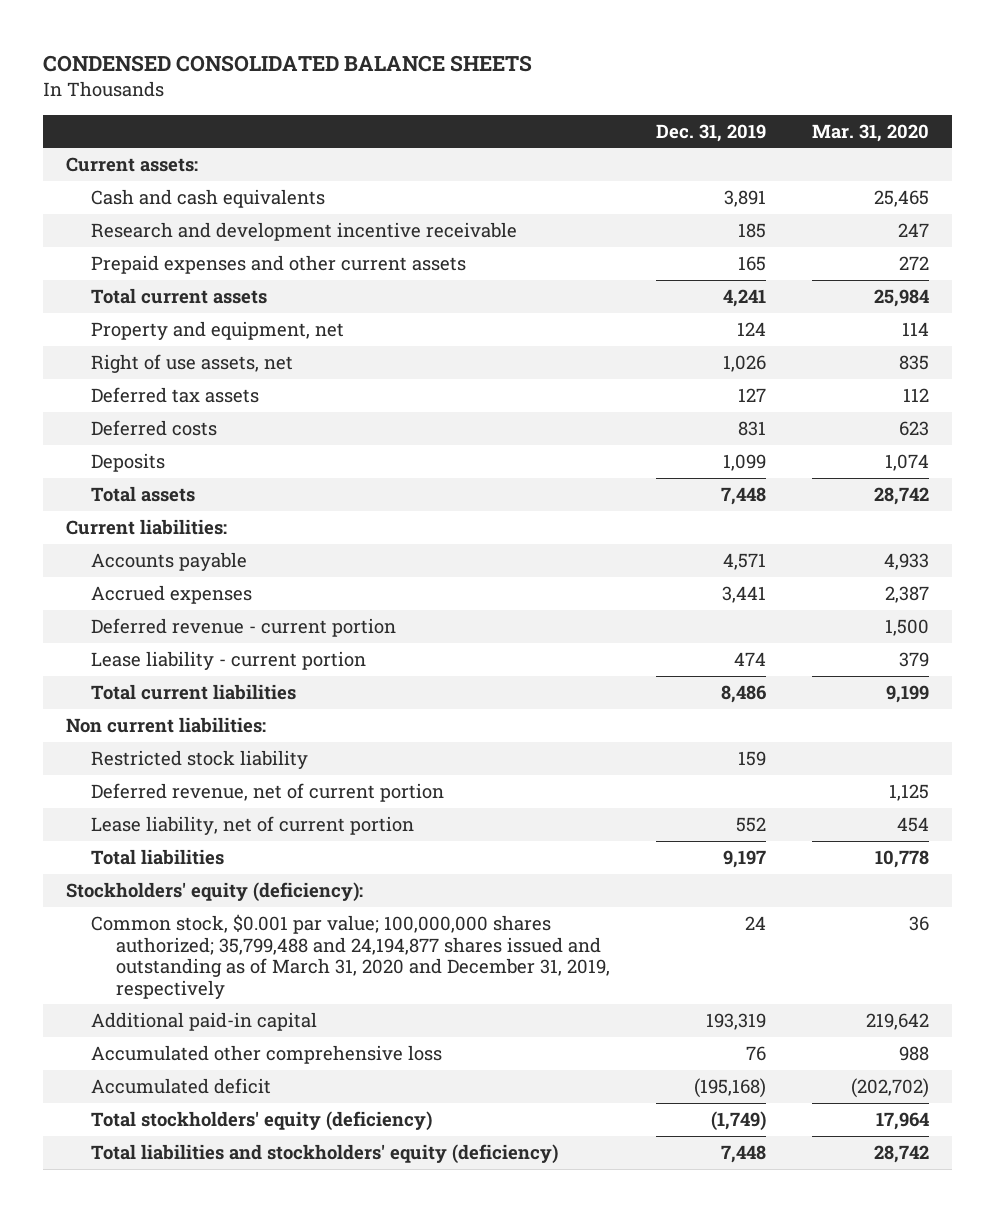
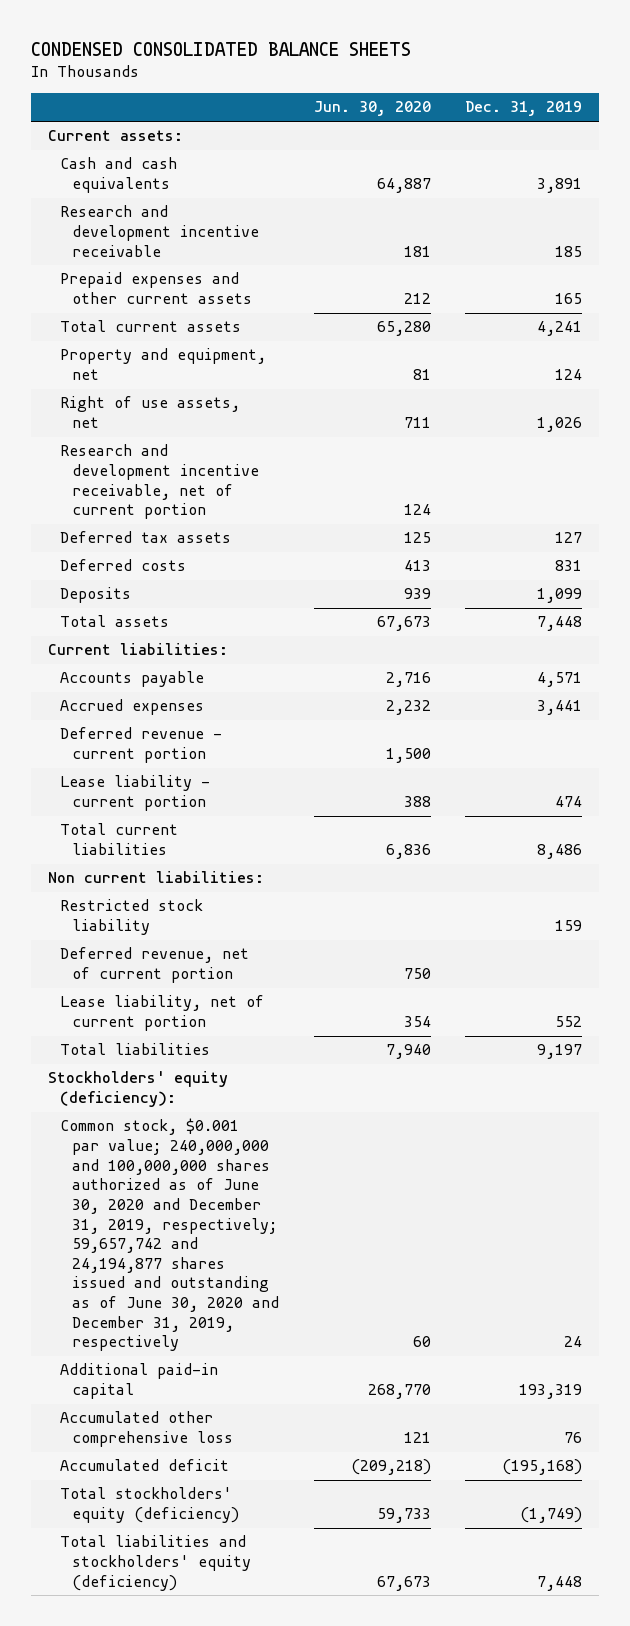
[811,123,929,142] Mar. 31, 2020 -> none
none -> [313,101,431,117] Jun. 30, 2020
none -> [60,444,260,520] Research and development incentive receivable, net of current portion
[90,913,610,999] Common stock, $0.001 par value; 100,000,000 shares authorized; 35,799,488 and 24,194,877 shares issued and outstanding as of March 31, 2020 and December 31, 2019, respectively -> [60,1118,280,1352] Common stock, $0.001 par value; 240,000,000 and 100,000,000 shares authorized as of June 30, 2020 and December 31, 2019, respectively; 59,657,742 and 24,194,877 shares issued and outstanding as of June 30, 2020 and December 31, 2019, respectively

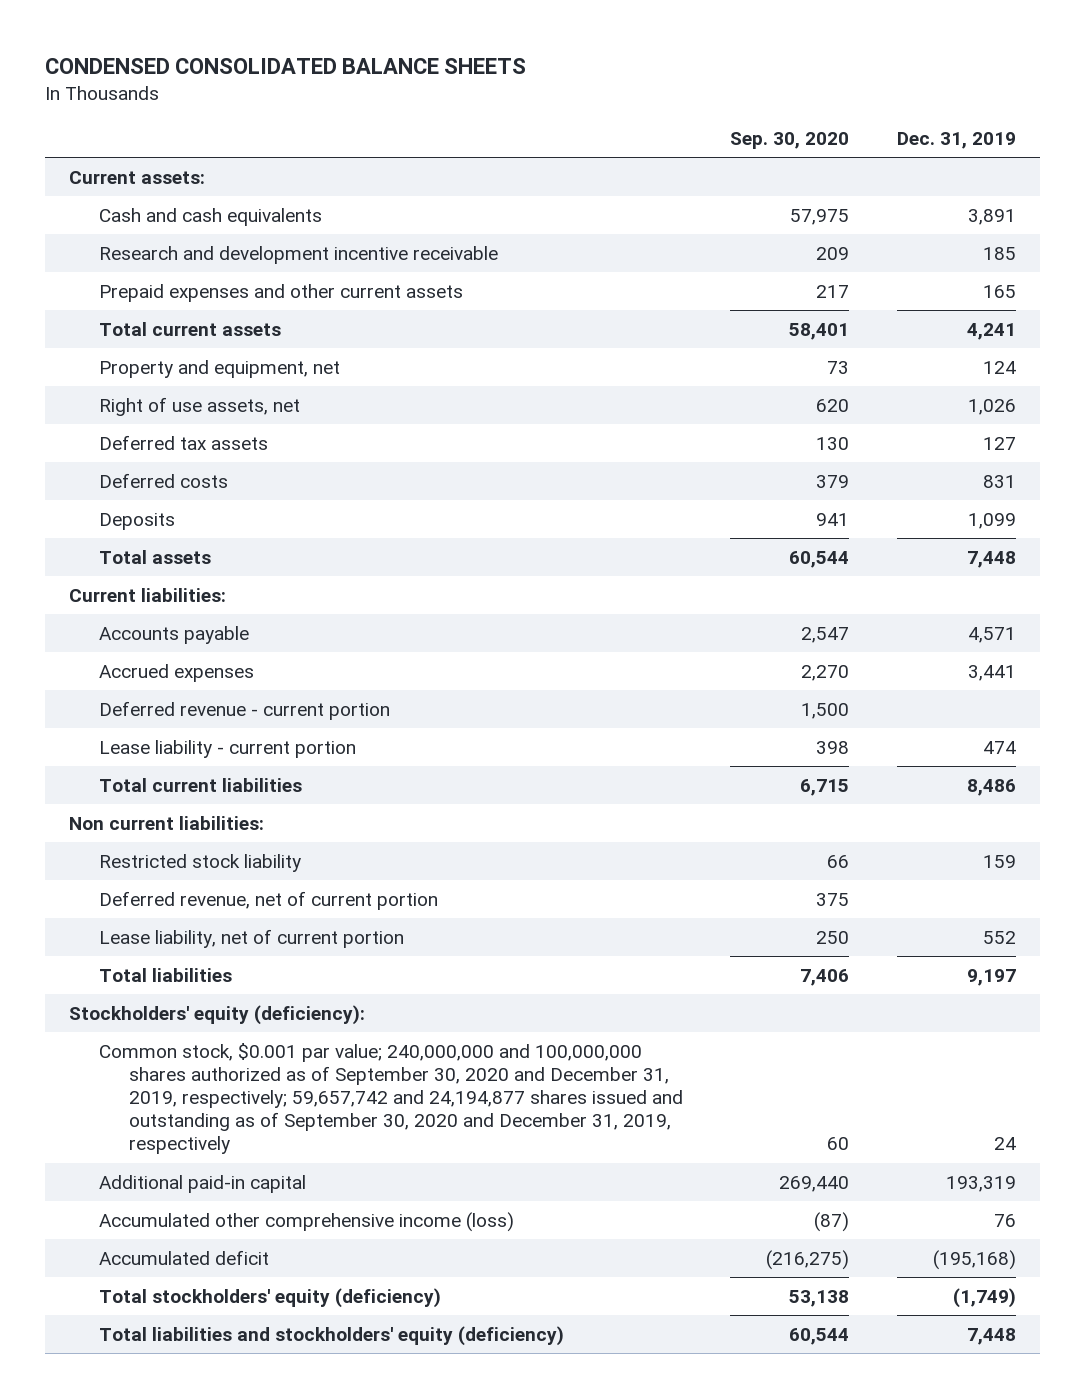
[313,101,431,117] Jun. 30, 2020 -> none
none -> [730,131,850,149] Sep. 30, 2020
[60,444,260,520] Research and development incentive receivable, net of current portion -> none
[60,1118,280,1352] Common stock, $0.001 par value; 240,000,000 and 100,000,000 shares authorized as of June 30, 2020 and December 31, 2019, respectively; 59,657,742 and 24,194,877 shares issued and outstanding as of June 30, 2020 and December 31, 2019, respectively -> [98,1042,683,1155] Common stock, $0.001 par value; 240,000,000 and 100,000,000 shares authorized as of September 30, 2020 and December 31, 2019, respectively; 59,657,742 and 24,194,877 shares issued and outstanding as of September 30, 2020 and December 31, 2019, respectively
[60,1411,234,1448] Accumulated other comprehensive loss -> [98,1211,514,1232] Accumulated other comprehensive income (loss)

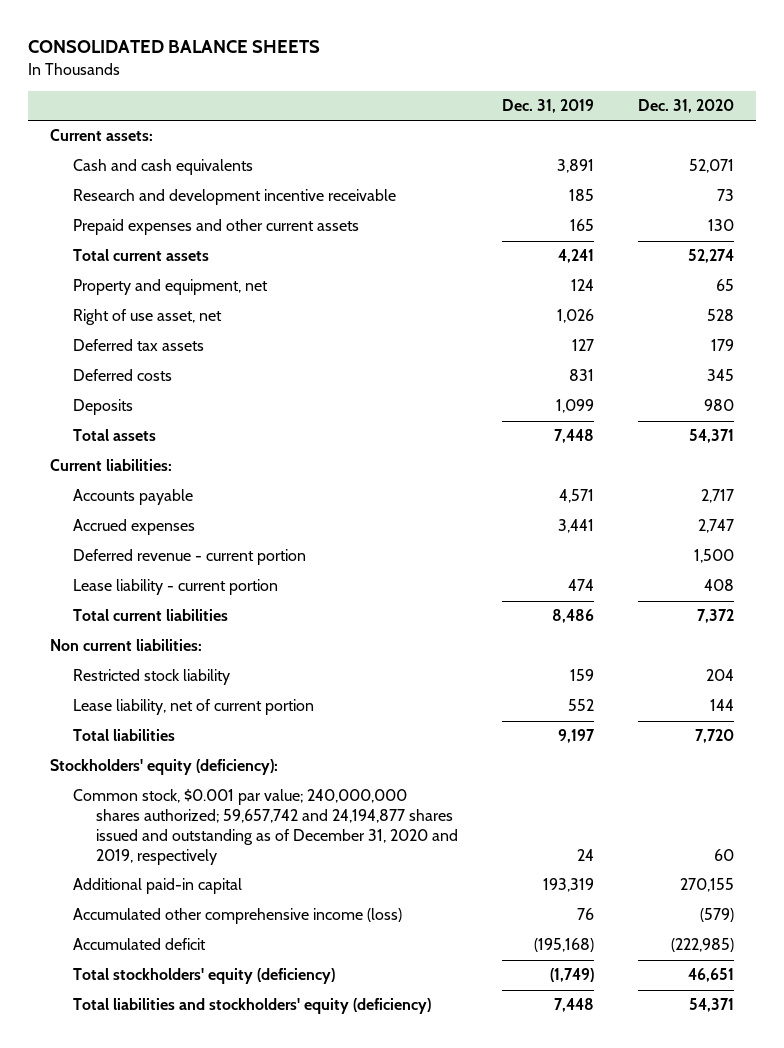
[44,58,526,75] CONDENSED CONSOLIDATED BALANCE SHEETS -> [27,39,320,53] CONSOLIDATED BALANCE SHEETS
[730,131,850,149] Sep. 30, 2020 -> none
none -> [638,99,735,114] Dec. 31, 2020
[98,396,300,416] Right of use assets, net -> [73,309,223,326] Right of use asset, net
[98,890,438,910] Deferred revenue, net of current portion -> none
[98,1042,683,1155] Common stock, $0.001 par value; 240,000,000 and 100,000,000 shares authorized as of September 30, 2020 and December 31, 2019, respectively; 59,657,742 and 24,194,877 shares issued and outstanding as of September 30, 2020 and December 31, 2019, respectively -> [73,789,459,865] Common stock, $0.001 par value; 240,000,000 shares authorized; 59,657,742 and 24,194,877 shares issued and outstanding as of December 31, 2020 and 2019, respectively

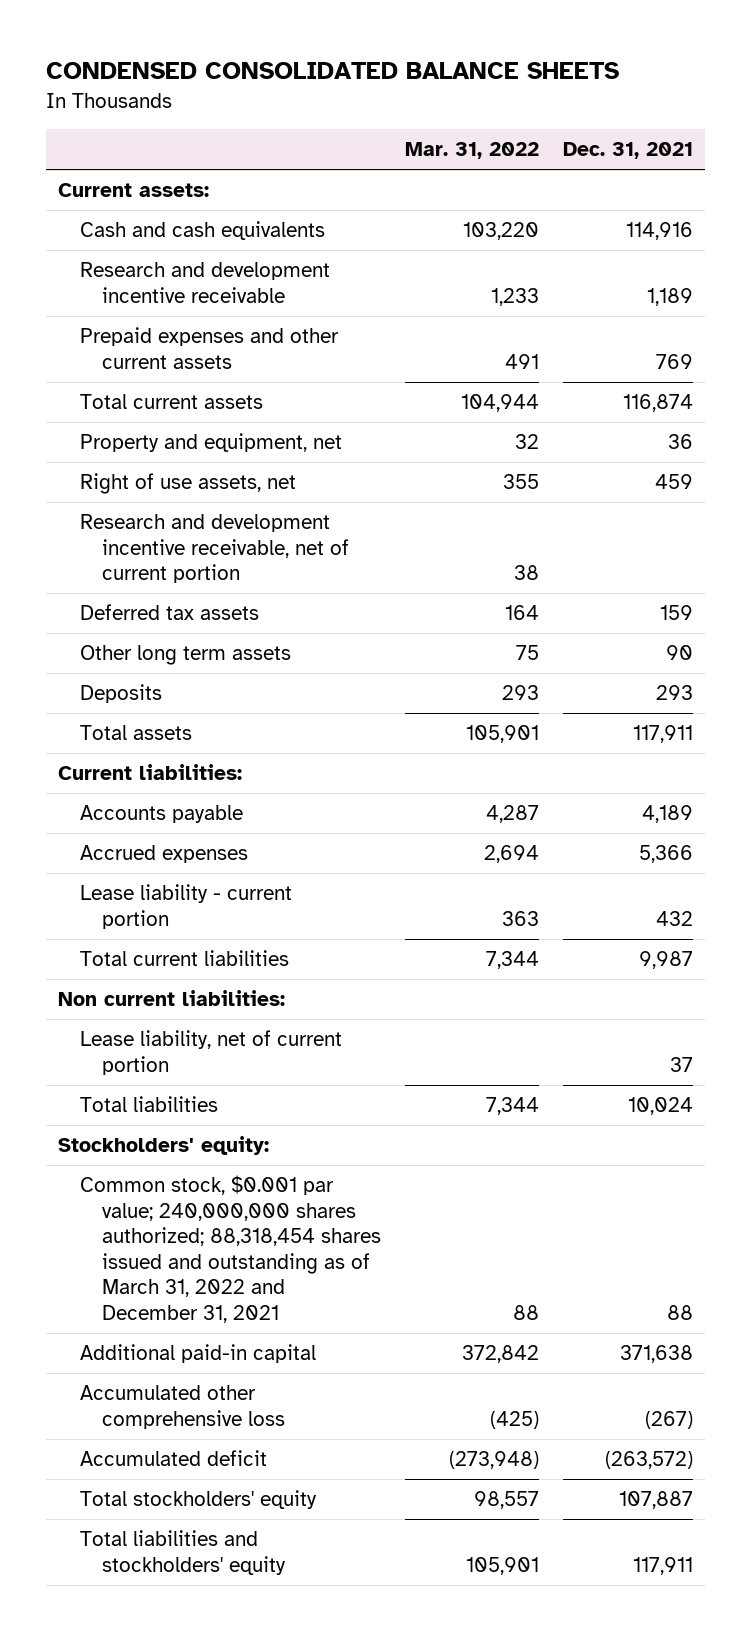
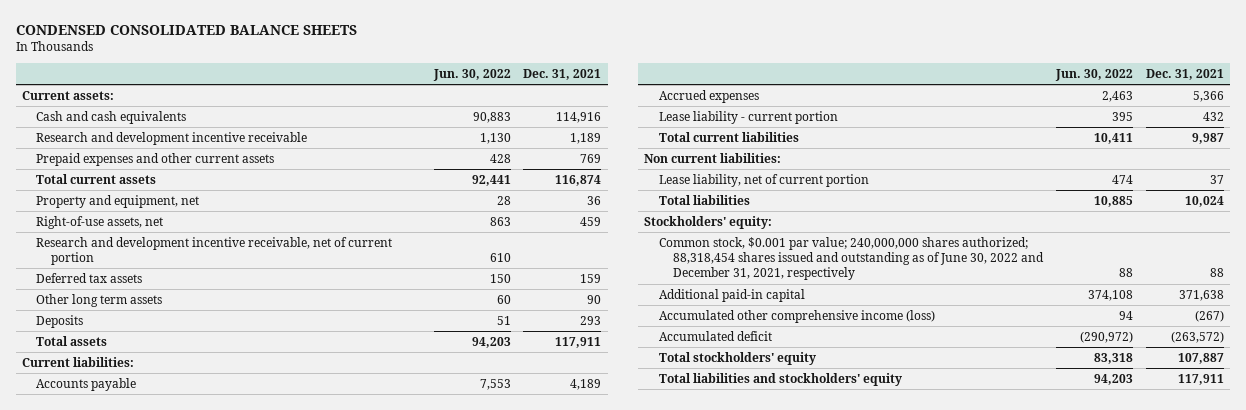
[405,142,540,160] Mar. 31, 2022 -> none
none -> [432,69,511,82] Jun. 30, 2022
[80,473,297,495] Right of use assets, net -> [36,215,164,229] Right-of-use assets, net
[80,1175,382,1323] Common stock, $0.001 par value; 240,000,000 shares authorized; 88,318,454 shares issued and outstanding as of March 31, 2022 and December 31, 2021 -> [658,236,1045,281] Common stock, $0.001 par value; 240,000,000 shares authorized; 88,318,454 shares issued and outstanding as of June 30, 2022 and December 31, 2021, respectively
[80,1385,286,1429] Accumulated other comprehensive loss -> [658,309,935,323] Accumulated other comprehensive income (loss)

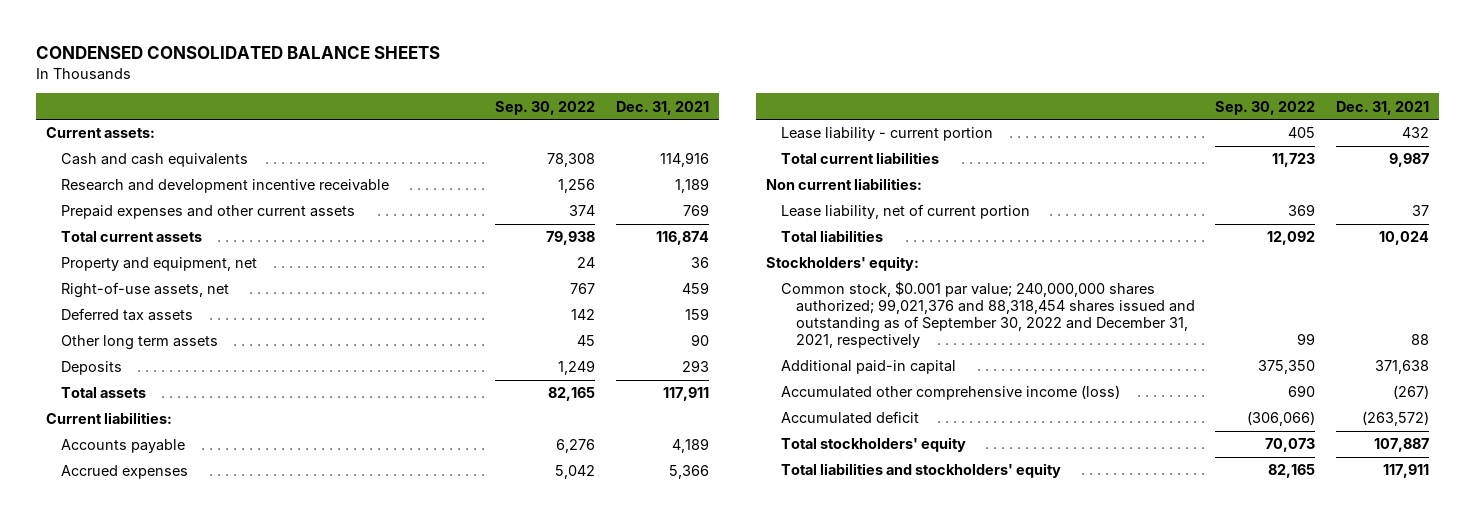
[432,69,511,82] Jun. 30, 2022 -> none
none -> [495,100,596,115] Sep. 30, 2022
[36,236,393,266] Research and development incentive receivable, net of current portion -> none
[658,236,1045,281] Common stock, $0.001 par value; 240,000,000 shares authorized; 88,318,454 shares issued and outstanding as of June 30, 2022 and December 31, 2021, respectively -> [780,281,1195,349] Common stock, $0.001 par value; 240,000,000 shares authorized; 99,021,376 and 88,318,454 shares issued and outstanding as of September 30, 2022 and December 31, 2021, respectively

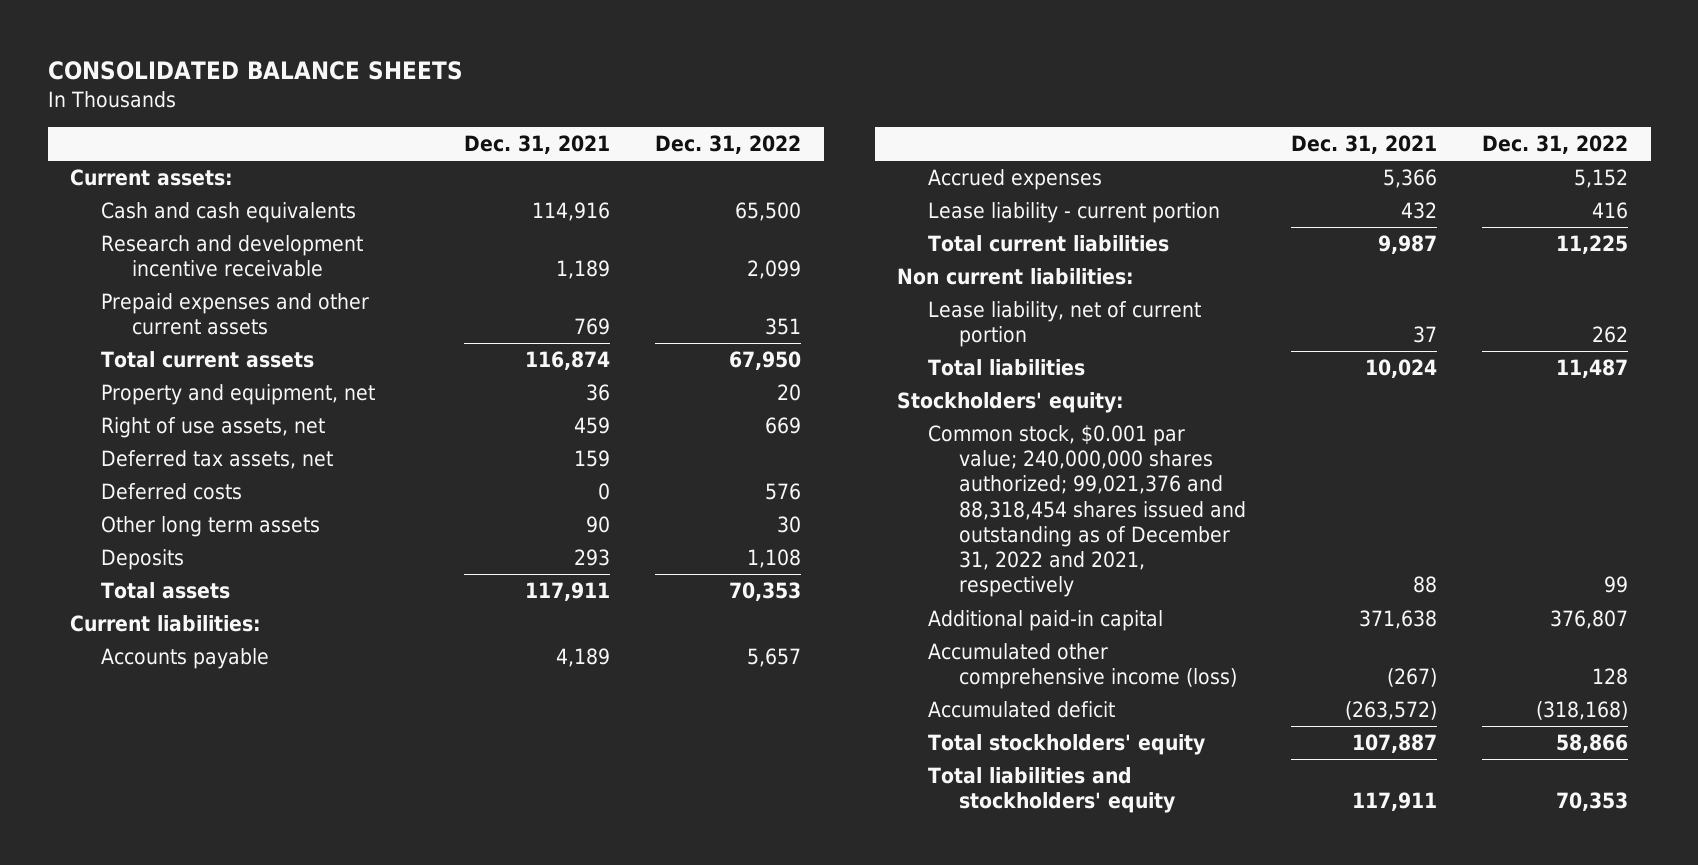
[36,45,441,59] CONDENSED CONSOLIDATED BALANCE SHEETS -> [47,61,463,81] CONSOLIDATED BALANCE SHEETS
[495,100,596,115] Sep. 30, 2022 -> none
none -> [655,135,802,155] Dec. 31, 2022
[61,282,230,299] Right-of-use assets, net -> [101,416,326,438] Right of use assets, net
[61,308,194,322] Deferred tax assets -> [101,449,334,469] Deferred tax assets, net
none -> [101,482,243,500] Deferred costs
[780,281,1195,349] Common stock, $0.001 par value; 240,000,000 shares authorized; 99,021,376 and 88,318,454 shares issued and outstanding as of September 30, 2022 and December 31, 2021, respectively -> [928,424,1247,598] Common stock, $0.001 par value; 240,000,000 shares authorized; 99,021,376 and 88,318,454 shares issued and outstanding as of December 31, 2022 and 2021, respectively

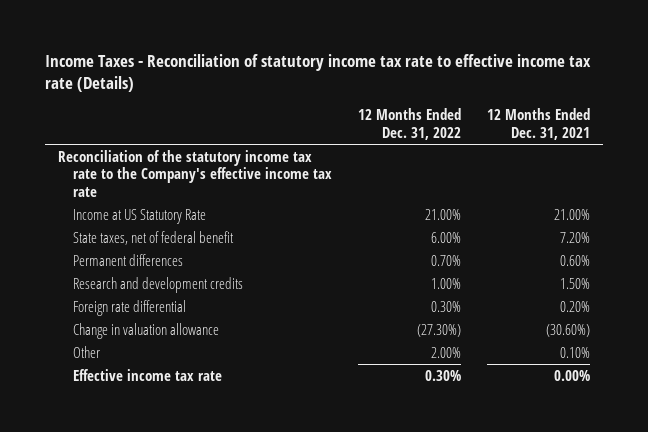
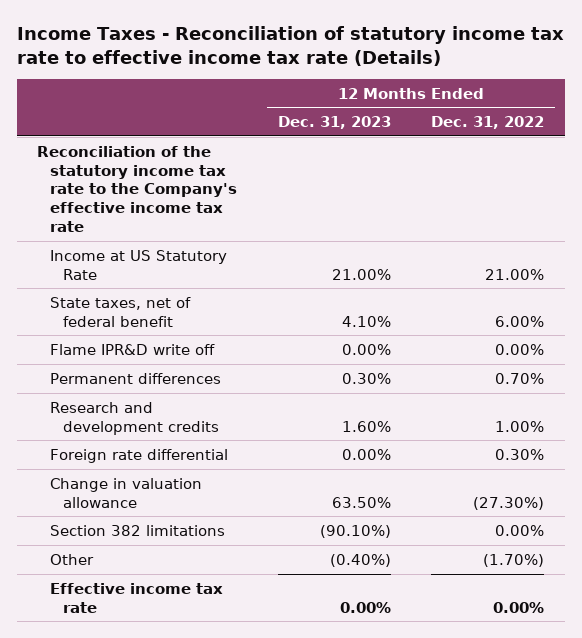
[487,108,591,140] 12 Months Ended Dec. 31, 2021 -> none
none -> [277,116,391,130] Dec. 31, 2023
none -> [49,343,215,355] Flame IPR&D write off
none -> [49,524,225,536] Section 382 limitations
[431,346,462,358] 2.00% -> [483,553,545,567] (1.70%)
[425,369,462,381] 0.30% -> [493,601,545,613] 0.00%

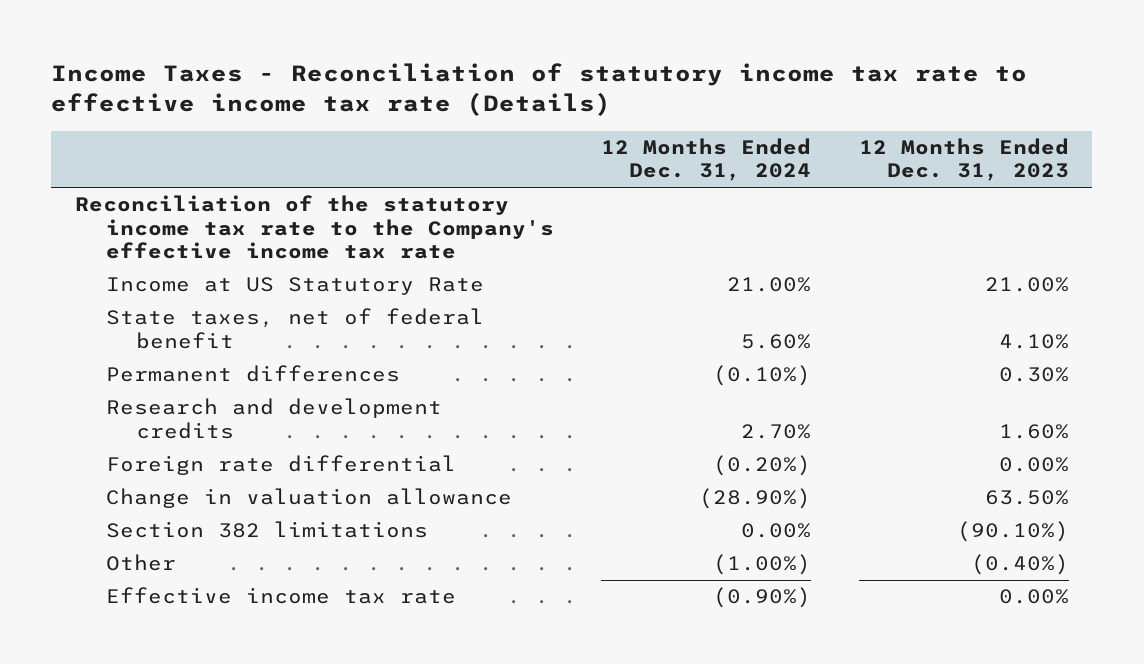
[431,116,545,130] Dec. 31, 2022 -> none
none -> [601,137,812,182] 12 Months Ended Dec. 31, 2024
[49,343,215,355] Flame IPR&D write off -> none

